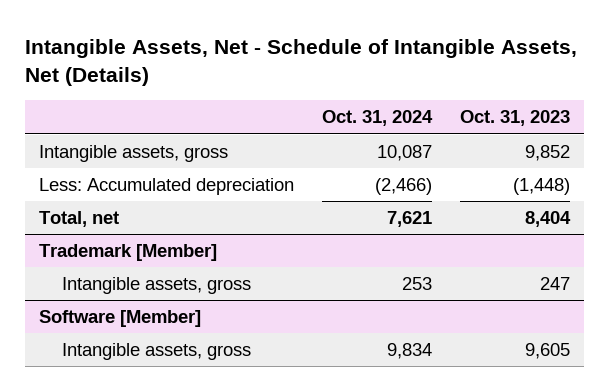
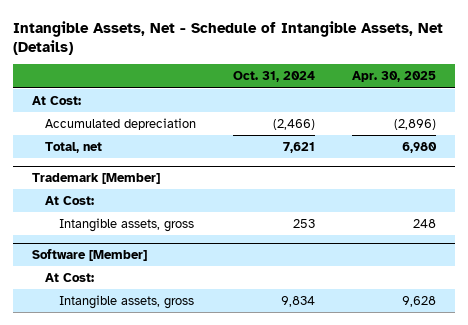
[460,110,571,127] Oct. 31, 2023 -> none
none -> [352,71,437,83] Apr. 30, 2025
[39,144,229,162] Intangible assets, gross -> none
none -> [31,95,81,105] At Cost:
[39,177,295,195] Less: Accumulated depreciation -> [45,117,197,130] Accumulated depreciation
none -> [45,195,95,205] At Cost:
none -> [45,272,95,282] At Cost:

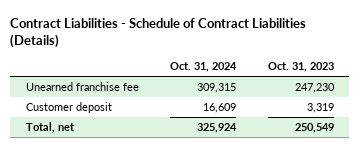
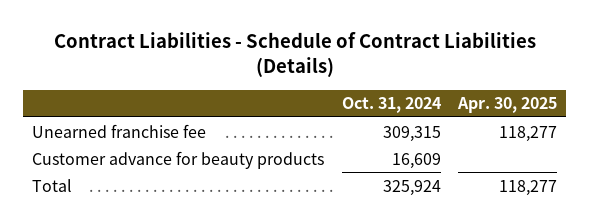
[267,62,334,73] Oct. 31, 2023 -> none
none -> [457,97,558,114] Apr. 30, 2025
[25,102,112,114] Customer deposit -> [31,150,324,169] Customer advance for beauty products
[25,122,75,134] Total, net -> [31,178,72,192] Total

